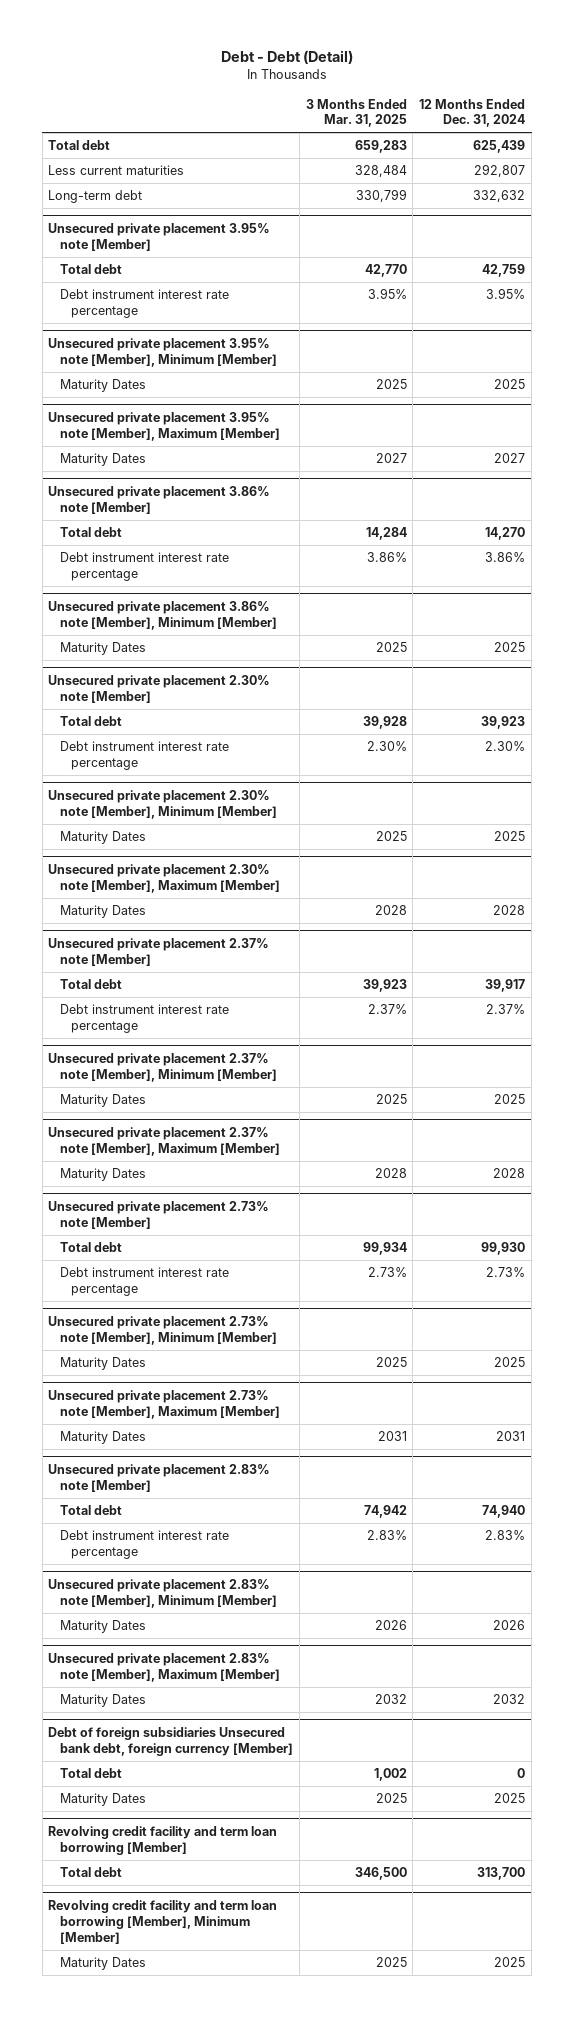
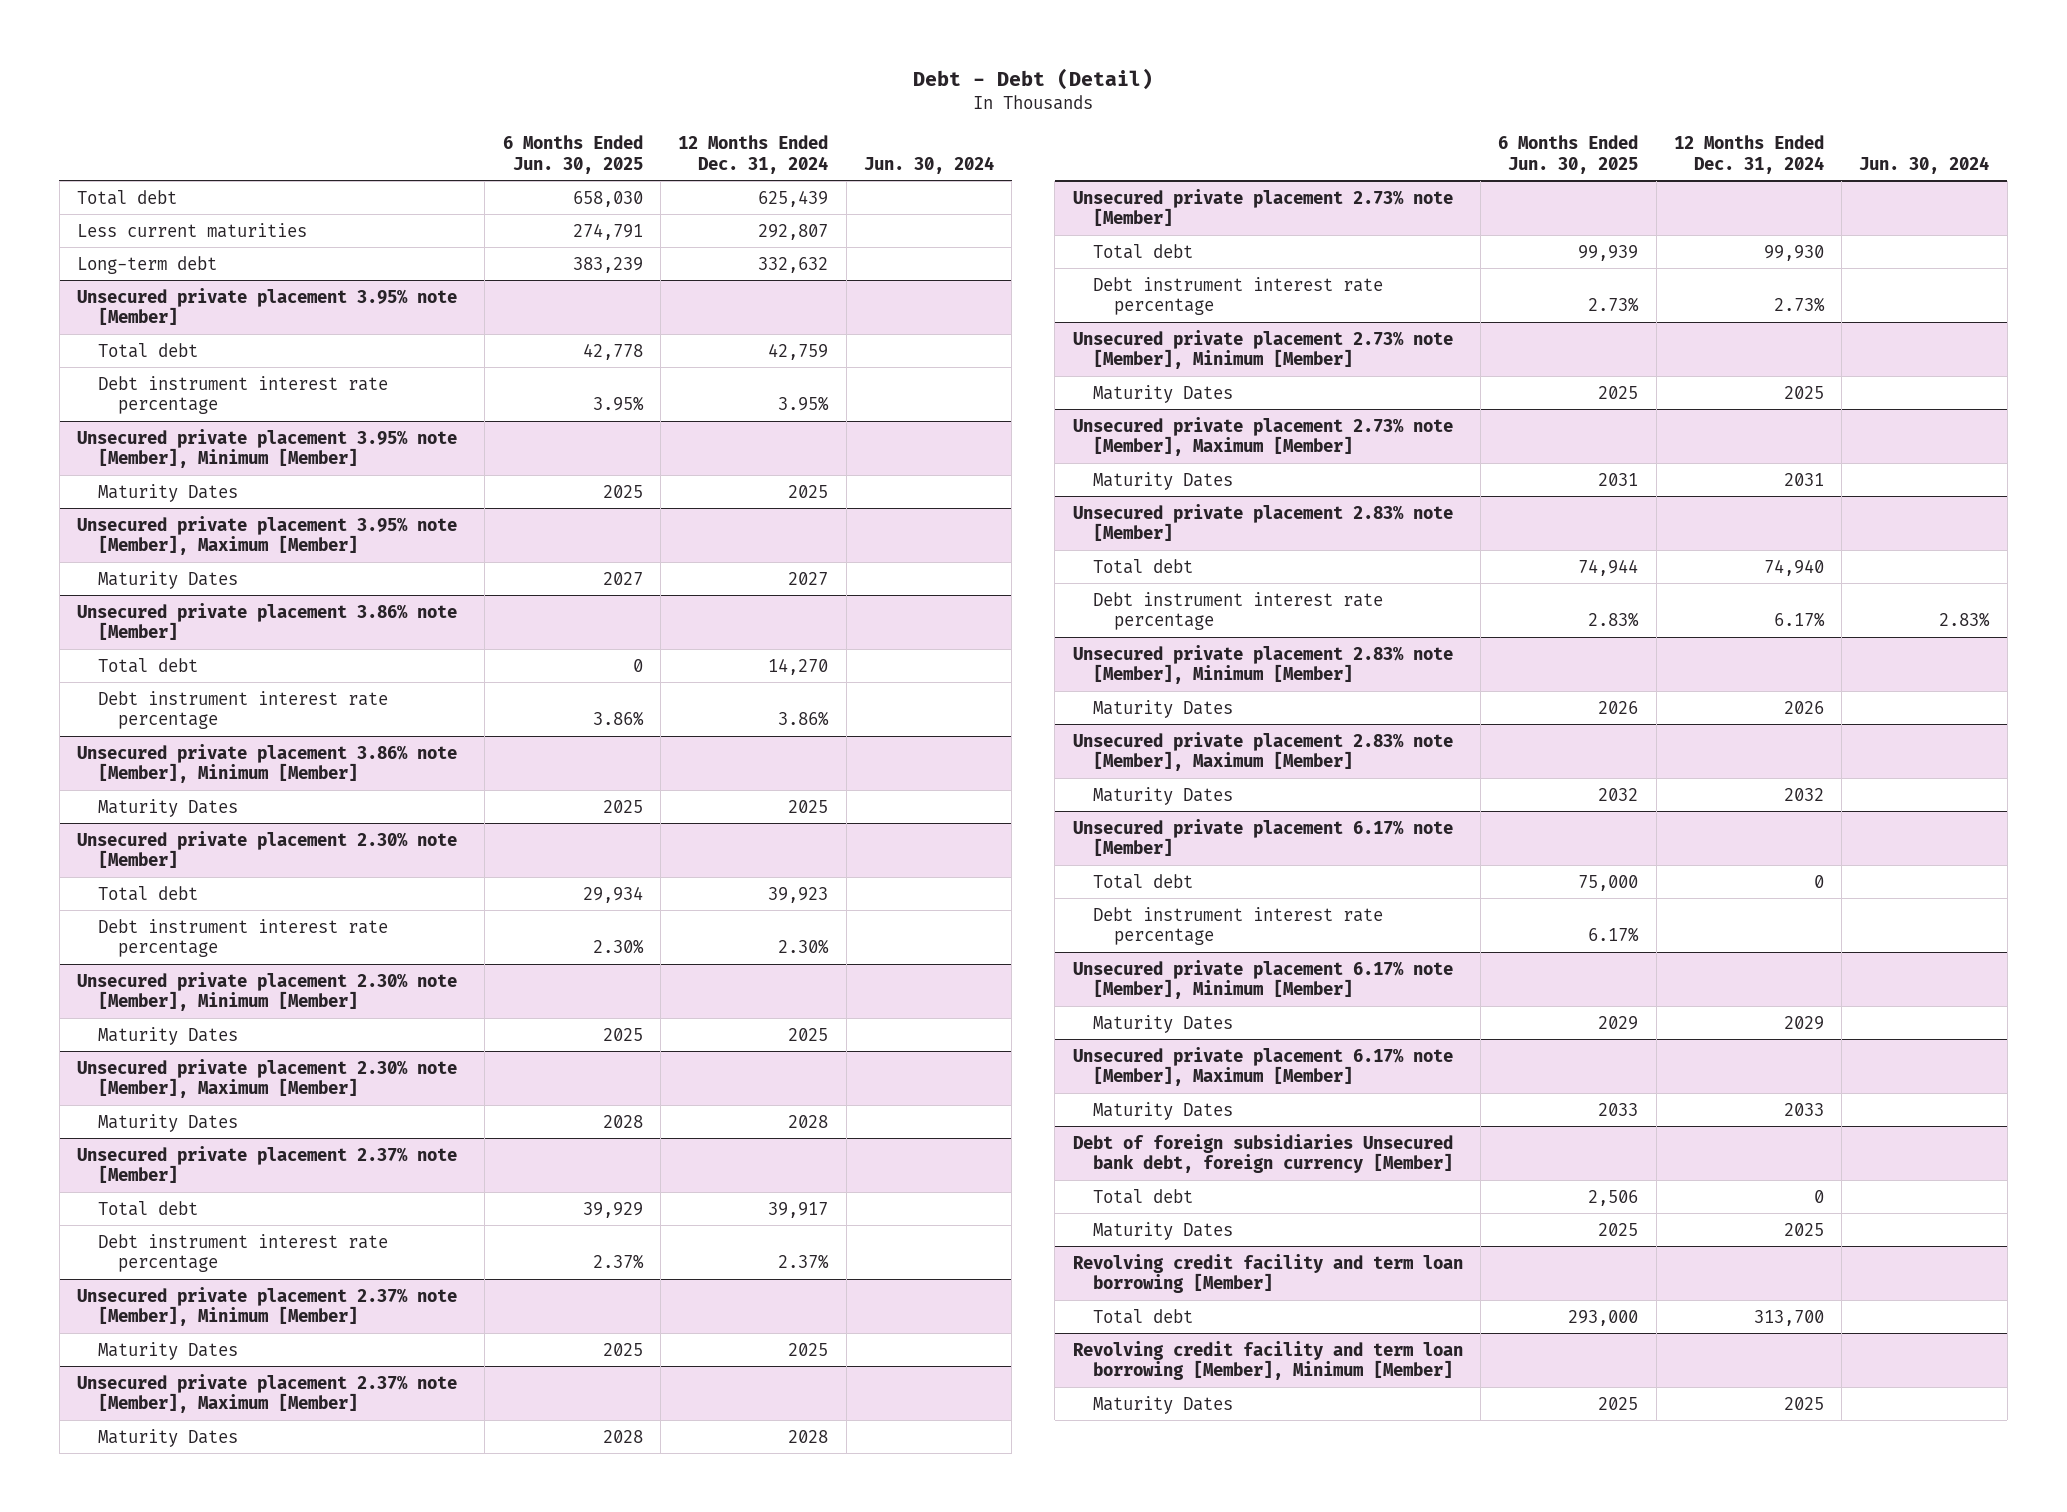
[305,98,407,128] 3 Months Ended Mar. 31, 2025 -> none
none -> [502,135,643,174] 6 Months Ended Jun. 30, 2025
none -> [864,155,995,174] Jun. 30, 2024
[485,1530,526,1541] 2.83% -> [1773,612,1825,628] 6.17%
none -> [1072,818,1453,857] Unsecured private placement 6.17% note [Member]
none -> [1093,873,1194,889] Total debt
none -> [1093,906,1384,946] Debt instrument interest rate percentage
none -> [1072,959,1453,1000] Unsecured private placement 6.17% note [Member], Minimum [Member]
none -> [1093,1014,1234,1033] Maturity Dates
none -> [1072,1046,1453,1087] Unsecured private placement 6.17% note [Member], Maximum [Member]
none -> [1093,1101,1234,1120] Maturity Dates

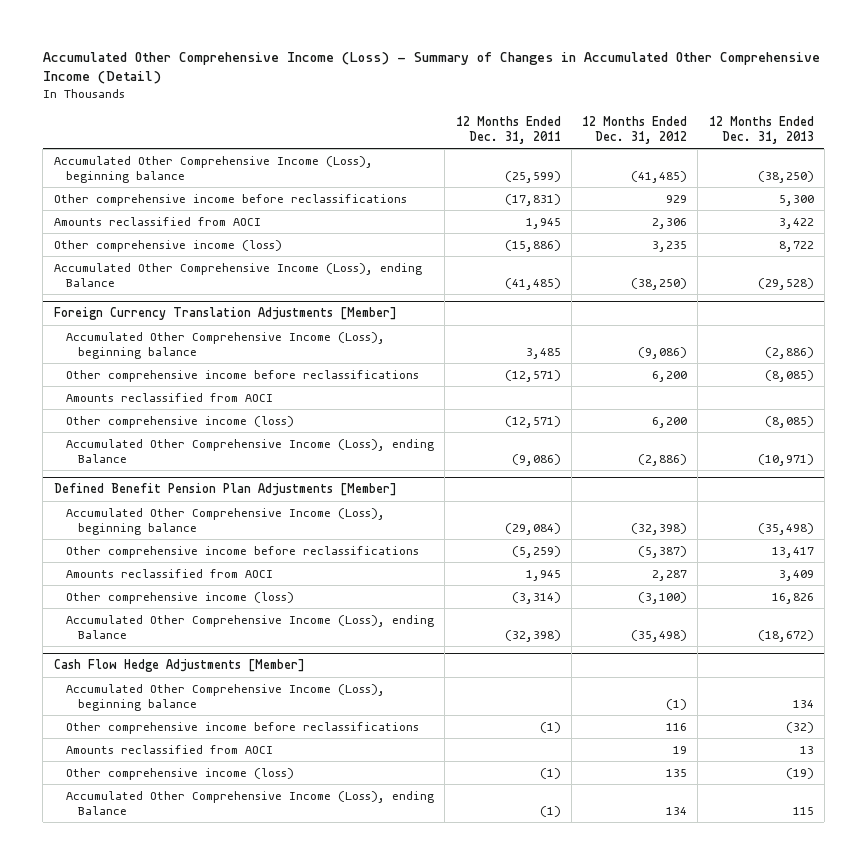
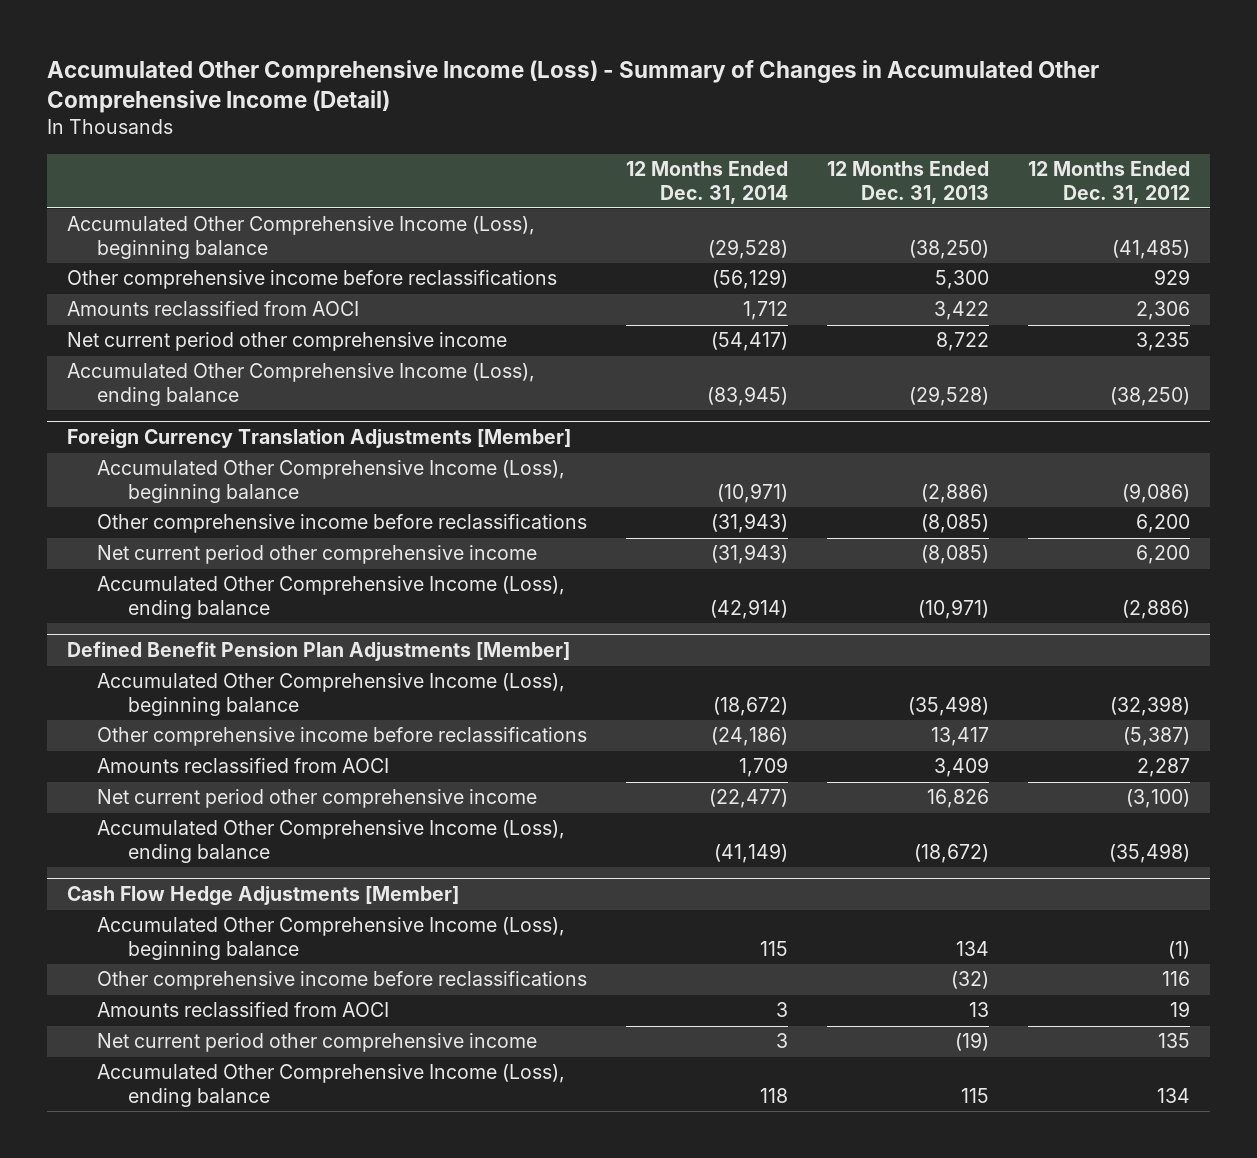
[455,115,561,144] 12 Months Ended Dec. 31, 2011 -> none
none -> [626,160,789,204] 12 Months Ended Dec. 31, 2014
[53,239,282,252] Other comprehensive income (loss) -> [66,332,507,352] Net current period other comprehensive income
[53,262,422,288] Accumulated Other Comprehensive Income (Loss), ending Balance -> [66,363,535,407] Accumulated Other Comprehensive Income (Loss), ending balance
[65,392,273,402] Amounts reclassified from AOCI -> none
[65,415,294,428] Other comprehensive income (loss) -> [97,545,538,565] Net current period other comprehensive income
[65,438,434,464] Accumulated Other Comprehensive Income (Loss), ending Balance -> [97,576,566,620] Accumulated Other Comprehensive Income (Loss), ending balance
[65,591,294,604] Other comprehensive income (loss) -> [97,789,538,809] Net current period other comprehensive income
[65,614,434,640] Accumulated Other Comprehensive Income (Loss), ending Balance -> [97,820,566,864] Accumulated Other Comprehensive Income (Loss), ending balance
[65,767,294,780] Other comprehensive income (loss) -> [97,1033,538,1053] Net current period other comprehensive income
[65,790,434,816] Accumulated Other Comprehensive Income (Loss), ending Balance -> [97,1064,566,1108] Accumulated Other Comprehensive Income (Loss), ending balance

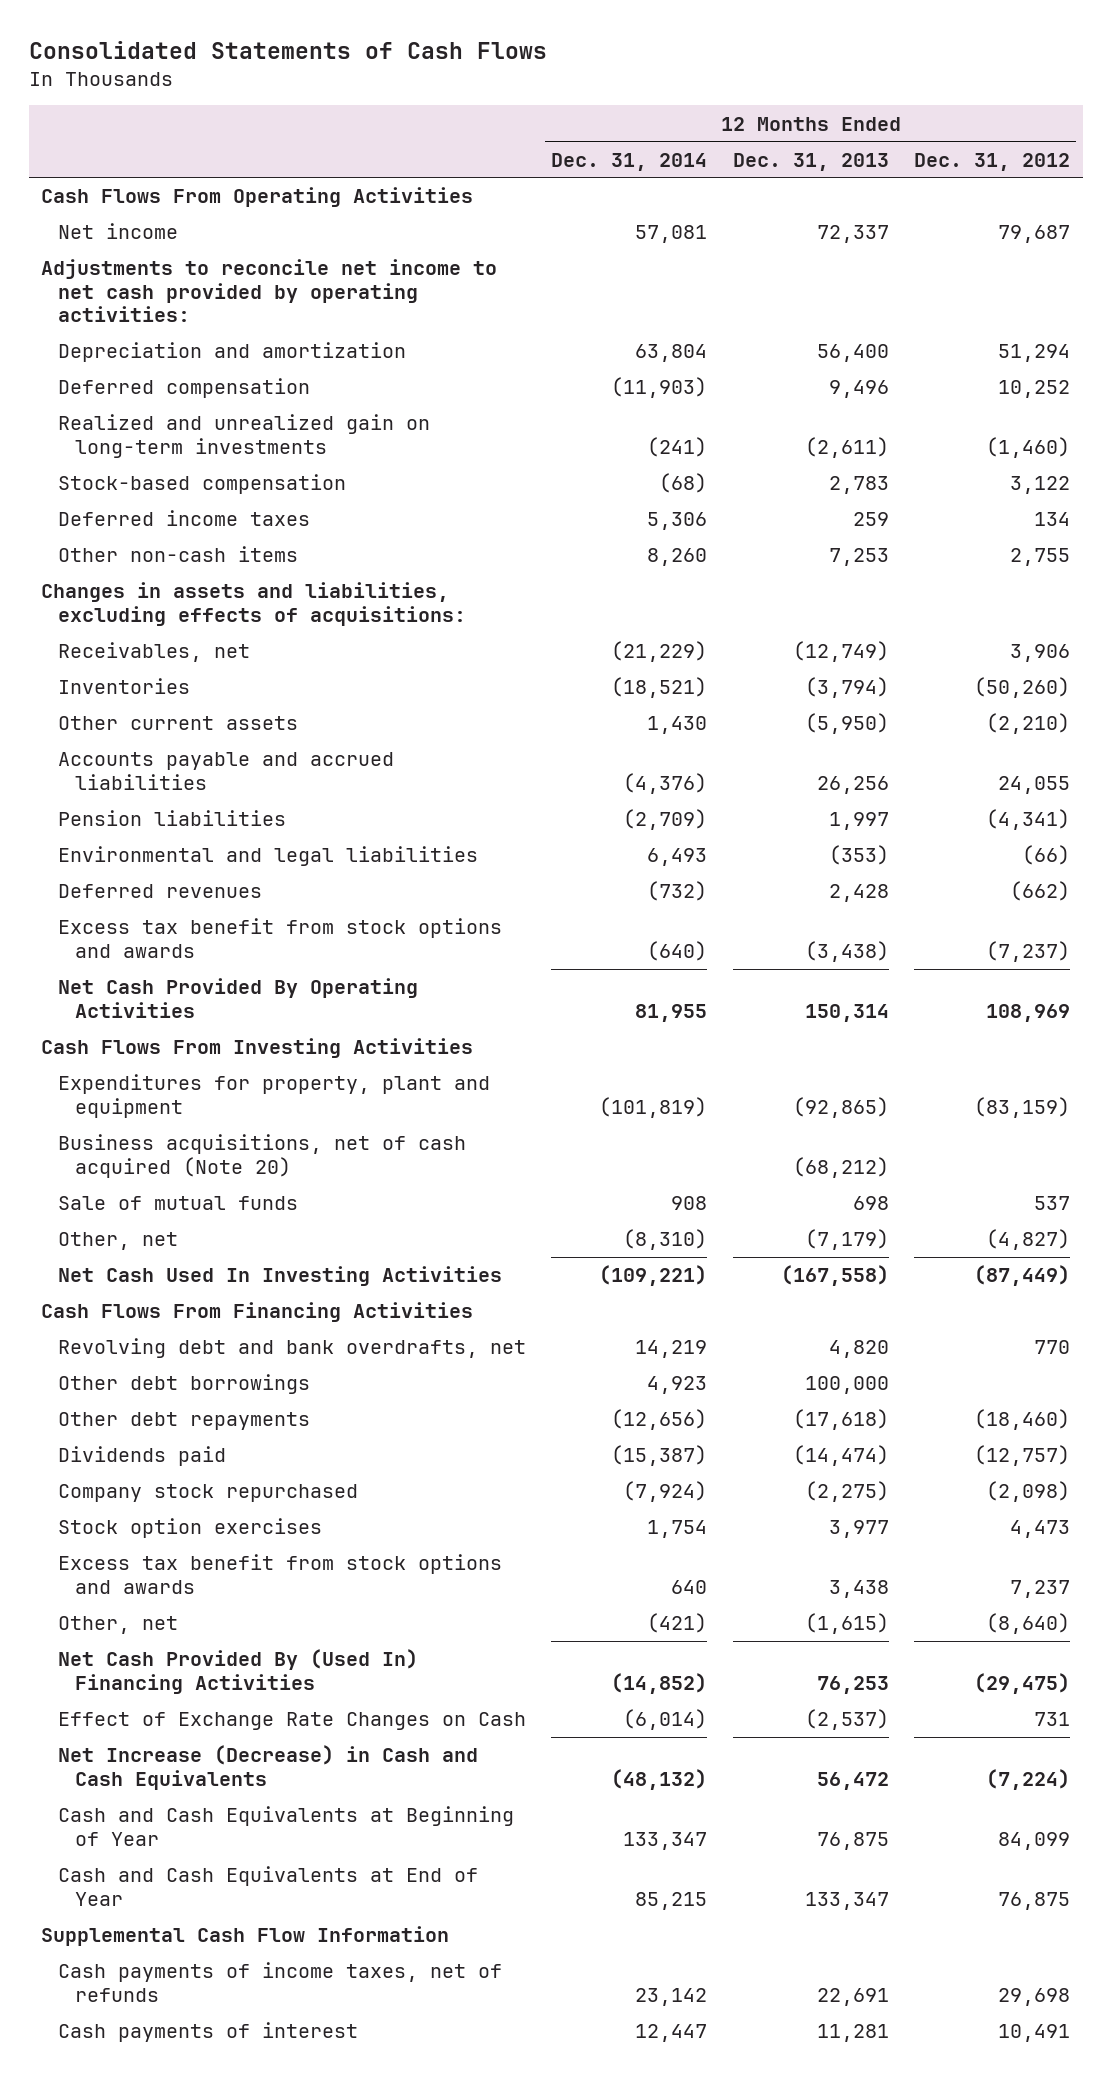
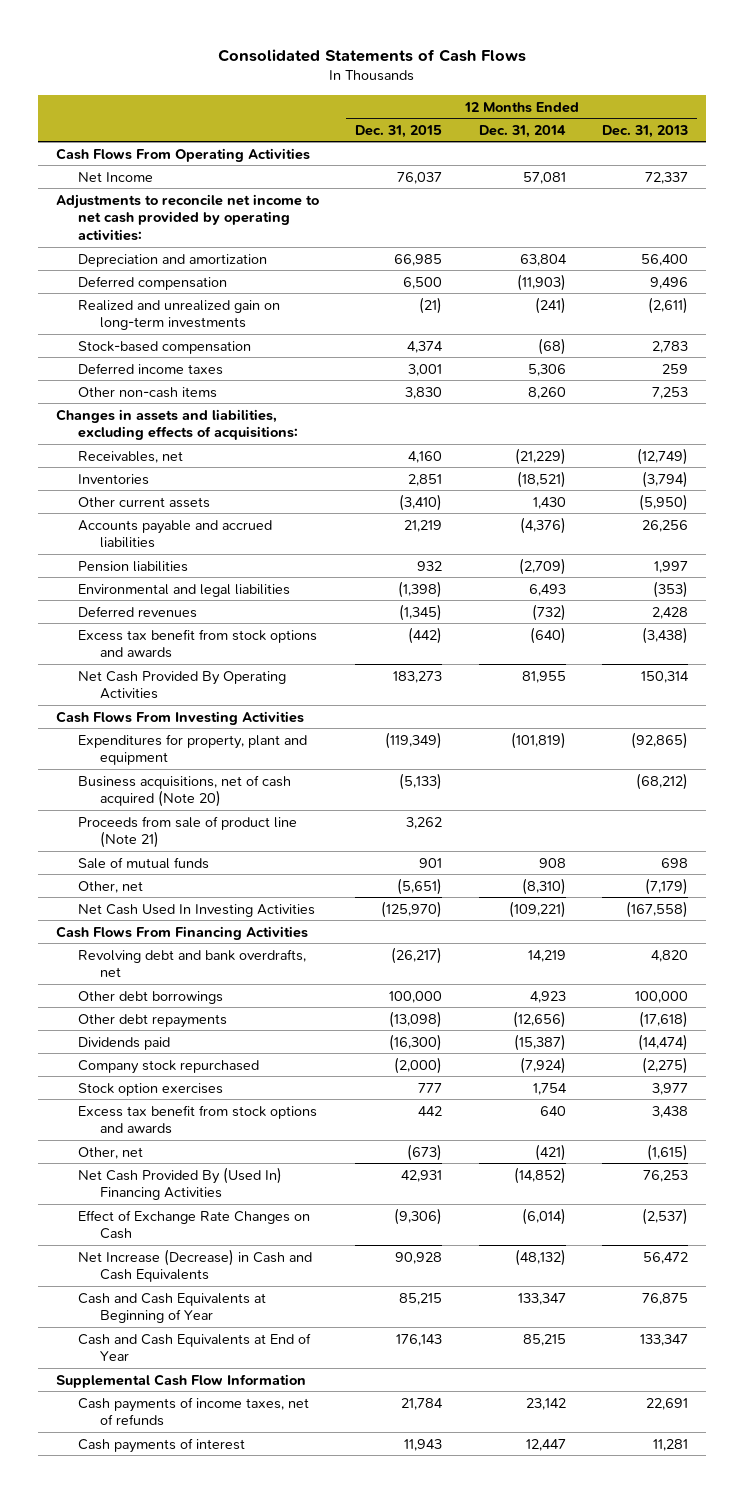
[913,152,1070,171] Dec. 31, 2012 -> none
none -> [355,124,443,138] Dec. 31, 2015
[57,223,178,240] Net income -> [78,171,154,182] Net Income
none -> [78,815,298,849] Proceeds from sale of product line (Note 21)

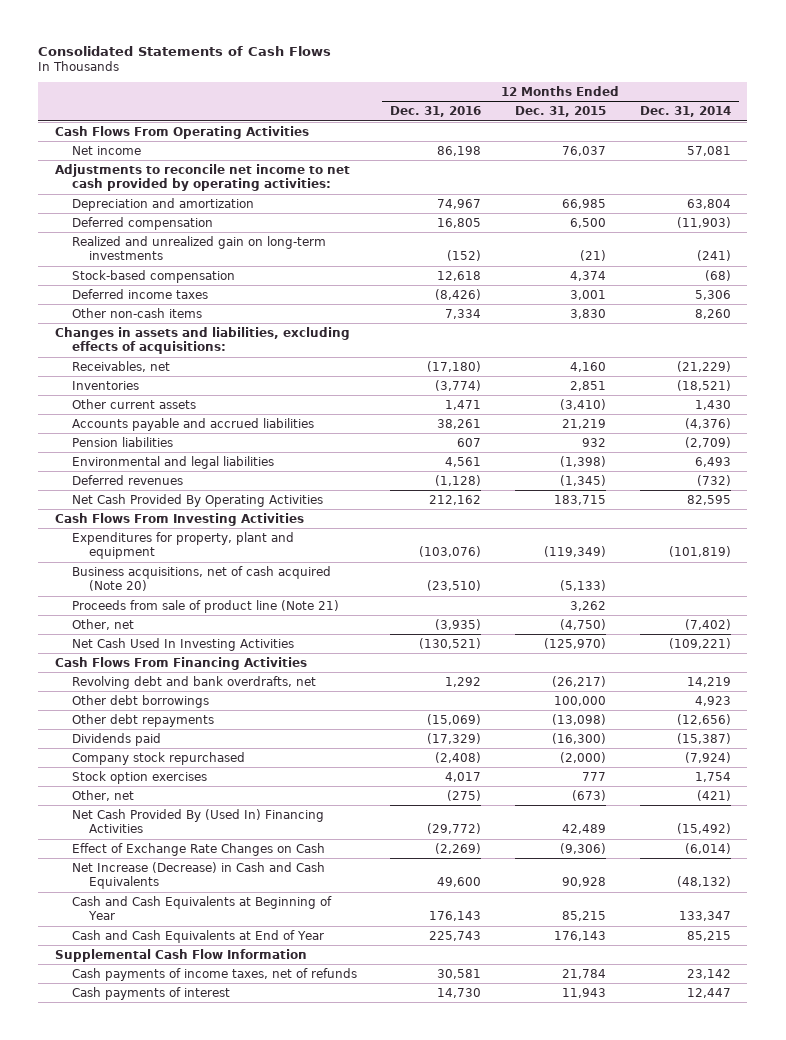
[601,124,688,138] Dec. 31, 2013 -> none
none -> [390,106,482,118] Dec. 31, 2016
[78,171,154,182] Net Income -> [71,145,141,155] Net income
[78,628,318,659] Excess tax benefit from stock options and awards -> none
[393,670,443,683] 183,273 -> [553,494,606,505] 183,715
[521,670,566,683] 81,955 -> [686,494,731,505] 82,595
[78,856,210,869] Sale of mutual funds -> none
[397,877,443,895] (5,651) -> [559,618,606,630] (4,750)
[521,877,566,895] (8,310) -> [684,618,731,630] (7,402)
[78,1104,318,1135] Excess tax benefit from stock options and awards -> none
[401,1169,443,1182] 42,931 -> [561,824,606,835] 42,489
[513,1166,566,1184] (14,852) -> [676,823,731,835] (15,492)

